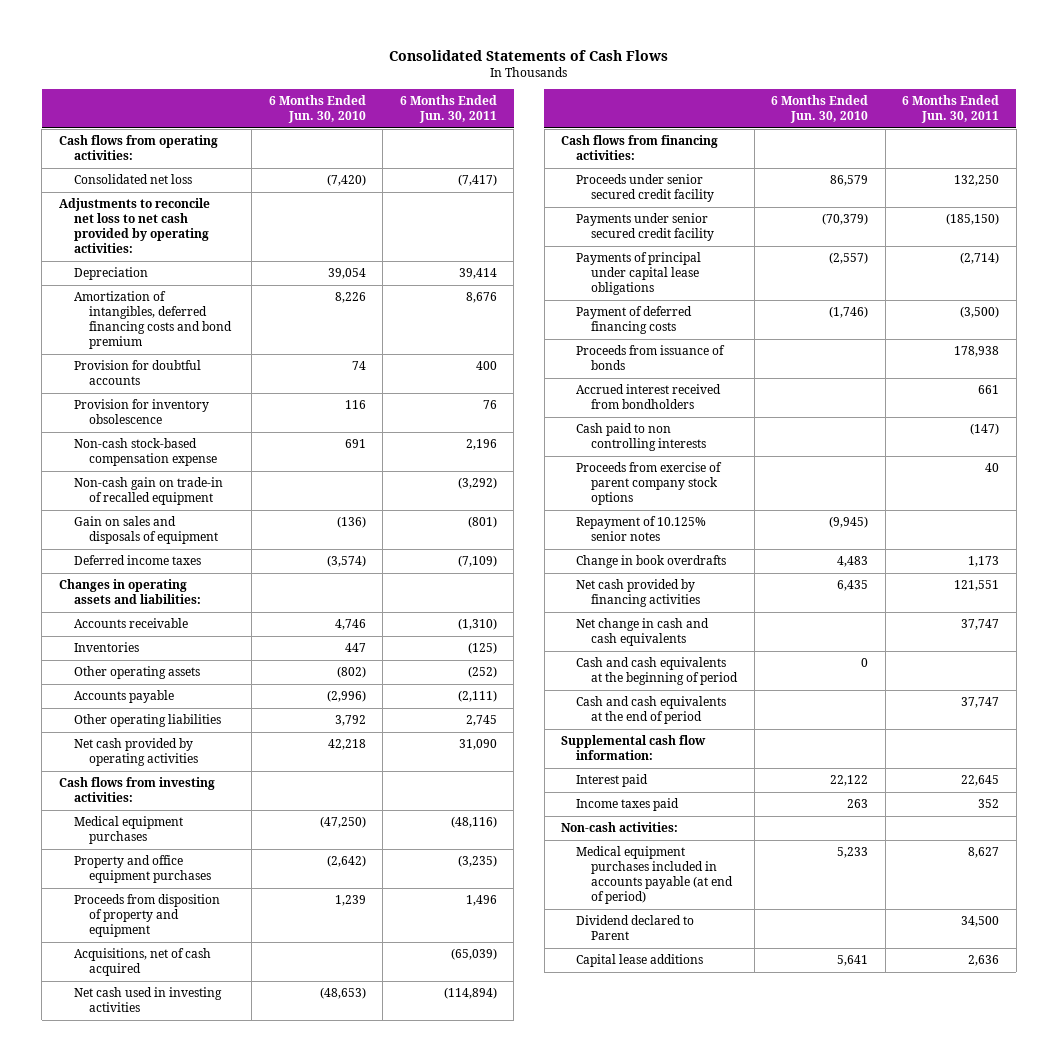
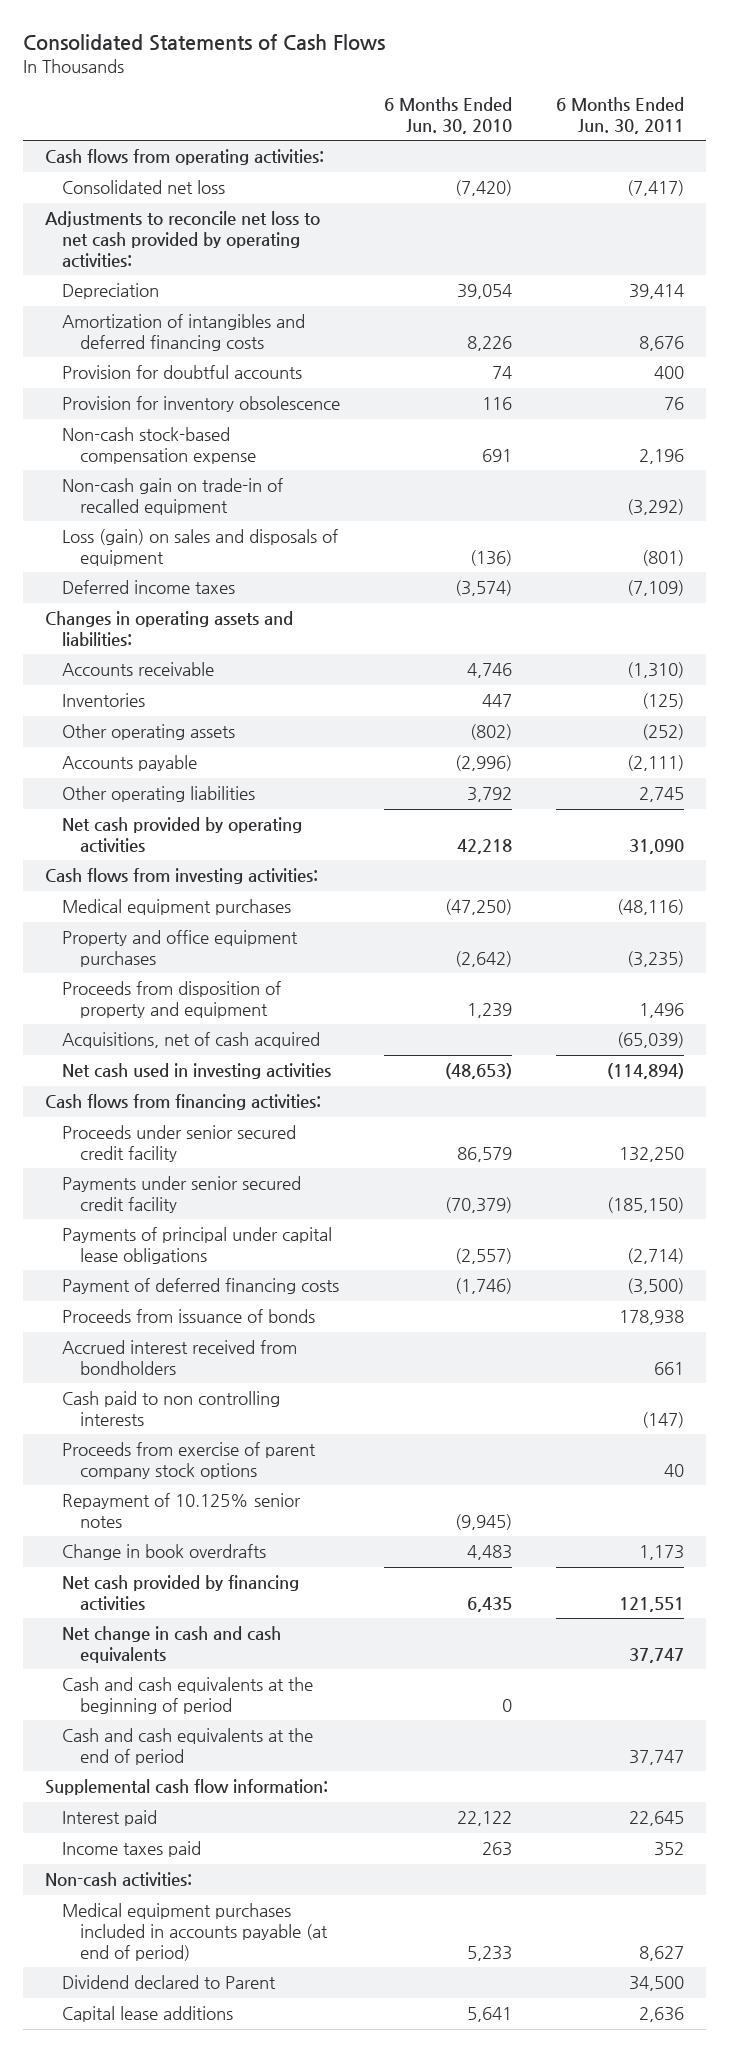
[73,291,232,350] Amortization of intangibles, deferred financing costs and bond premium -> [62,314,306,351] Amortization of intangibles and deferred financing costs
[73,516,218,545] Gain on sales and disposals of equipment -> [62,529,339,566] Loss (gain) on sales and disposals of equipment

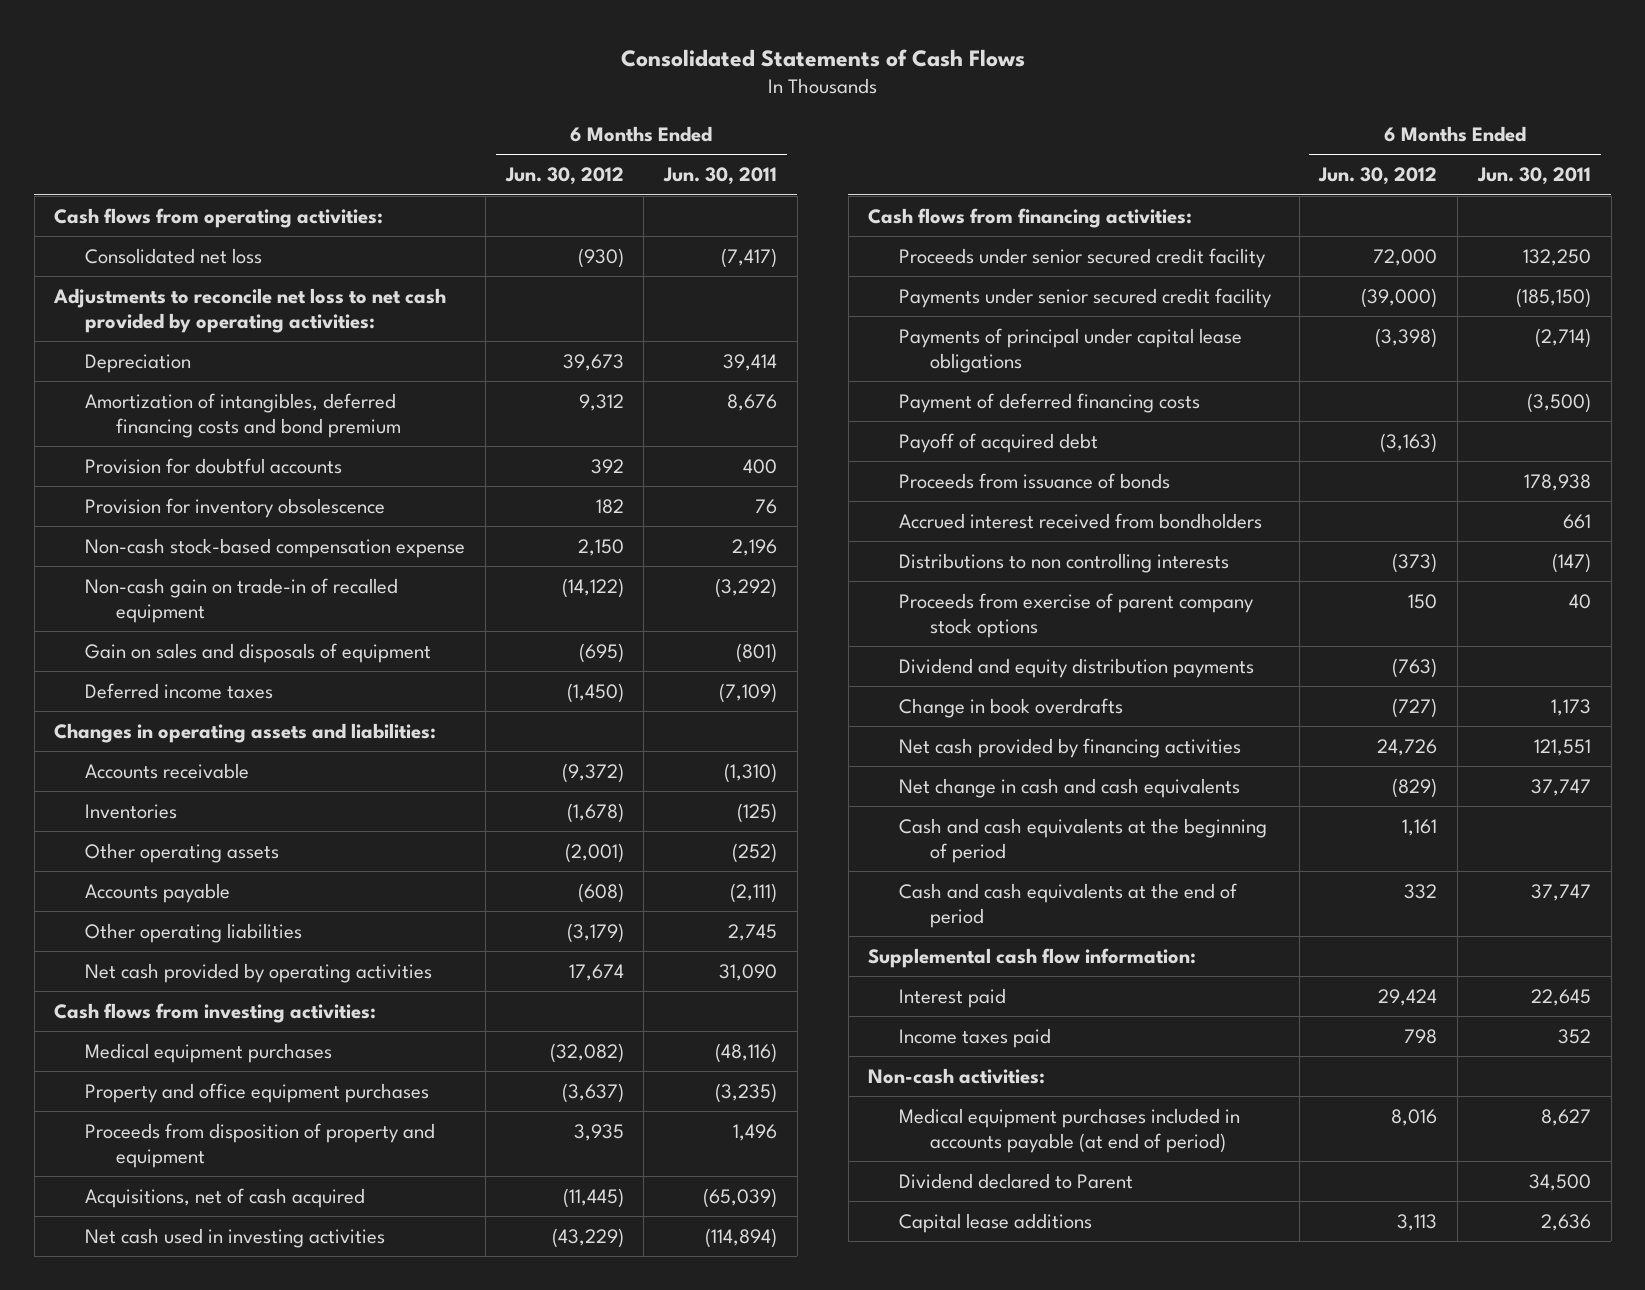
[384,97,513,134] 6 Months Ended Jun. 30, 2010 -> none
none -> [504,167,624,186] Jun. 30, 2012
[62,314,306,351] Amortization of intangibles and deferred financing costs -> [85,392,401,438] Amortization of intangibles, deferred financing costs and bond premium
[62,529,339,566] Loss (gain) on sales and disposals of equipment -> [85,642,432,663] Gain on sales and disposals of equipment
none -> [899,432,1099,453] Payoff of acquired debt
[62,1391,281,1426] Cash paid to non controlling interests -> [899,552,1230,573] Distributions to non controlling interests
[62,1493,302,1528] Repayment of 10.125% senior notes -> none
none -> [899,657,1255,678] Dividend and equity distribution payments

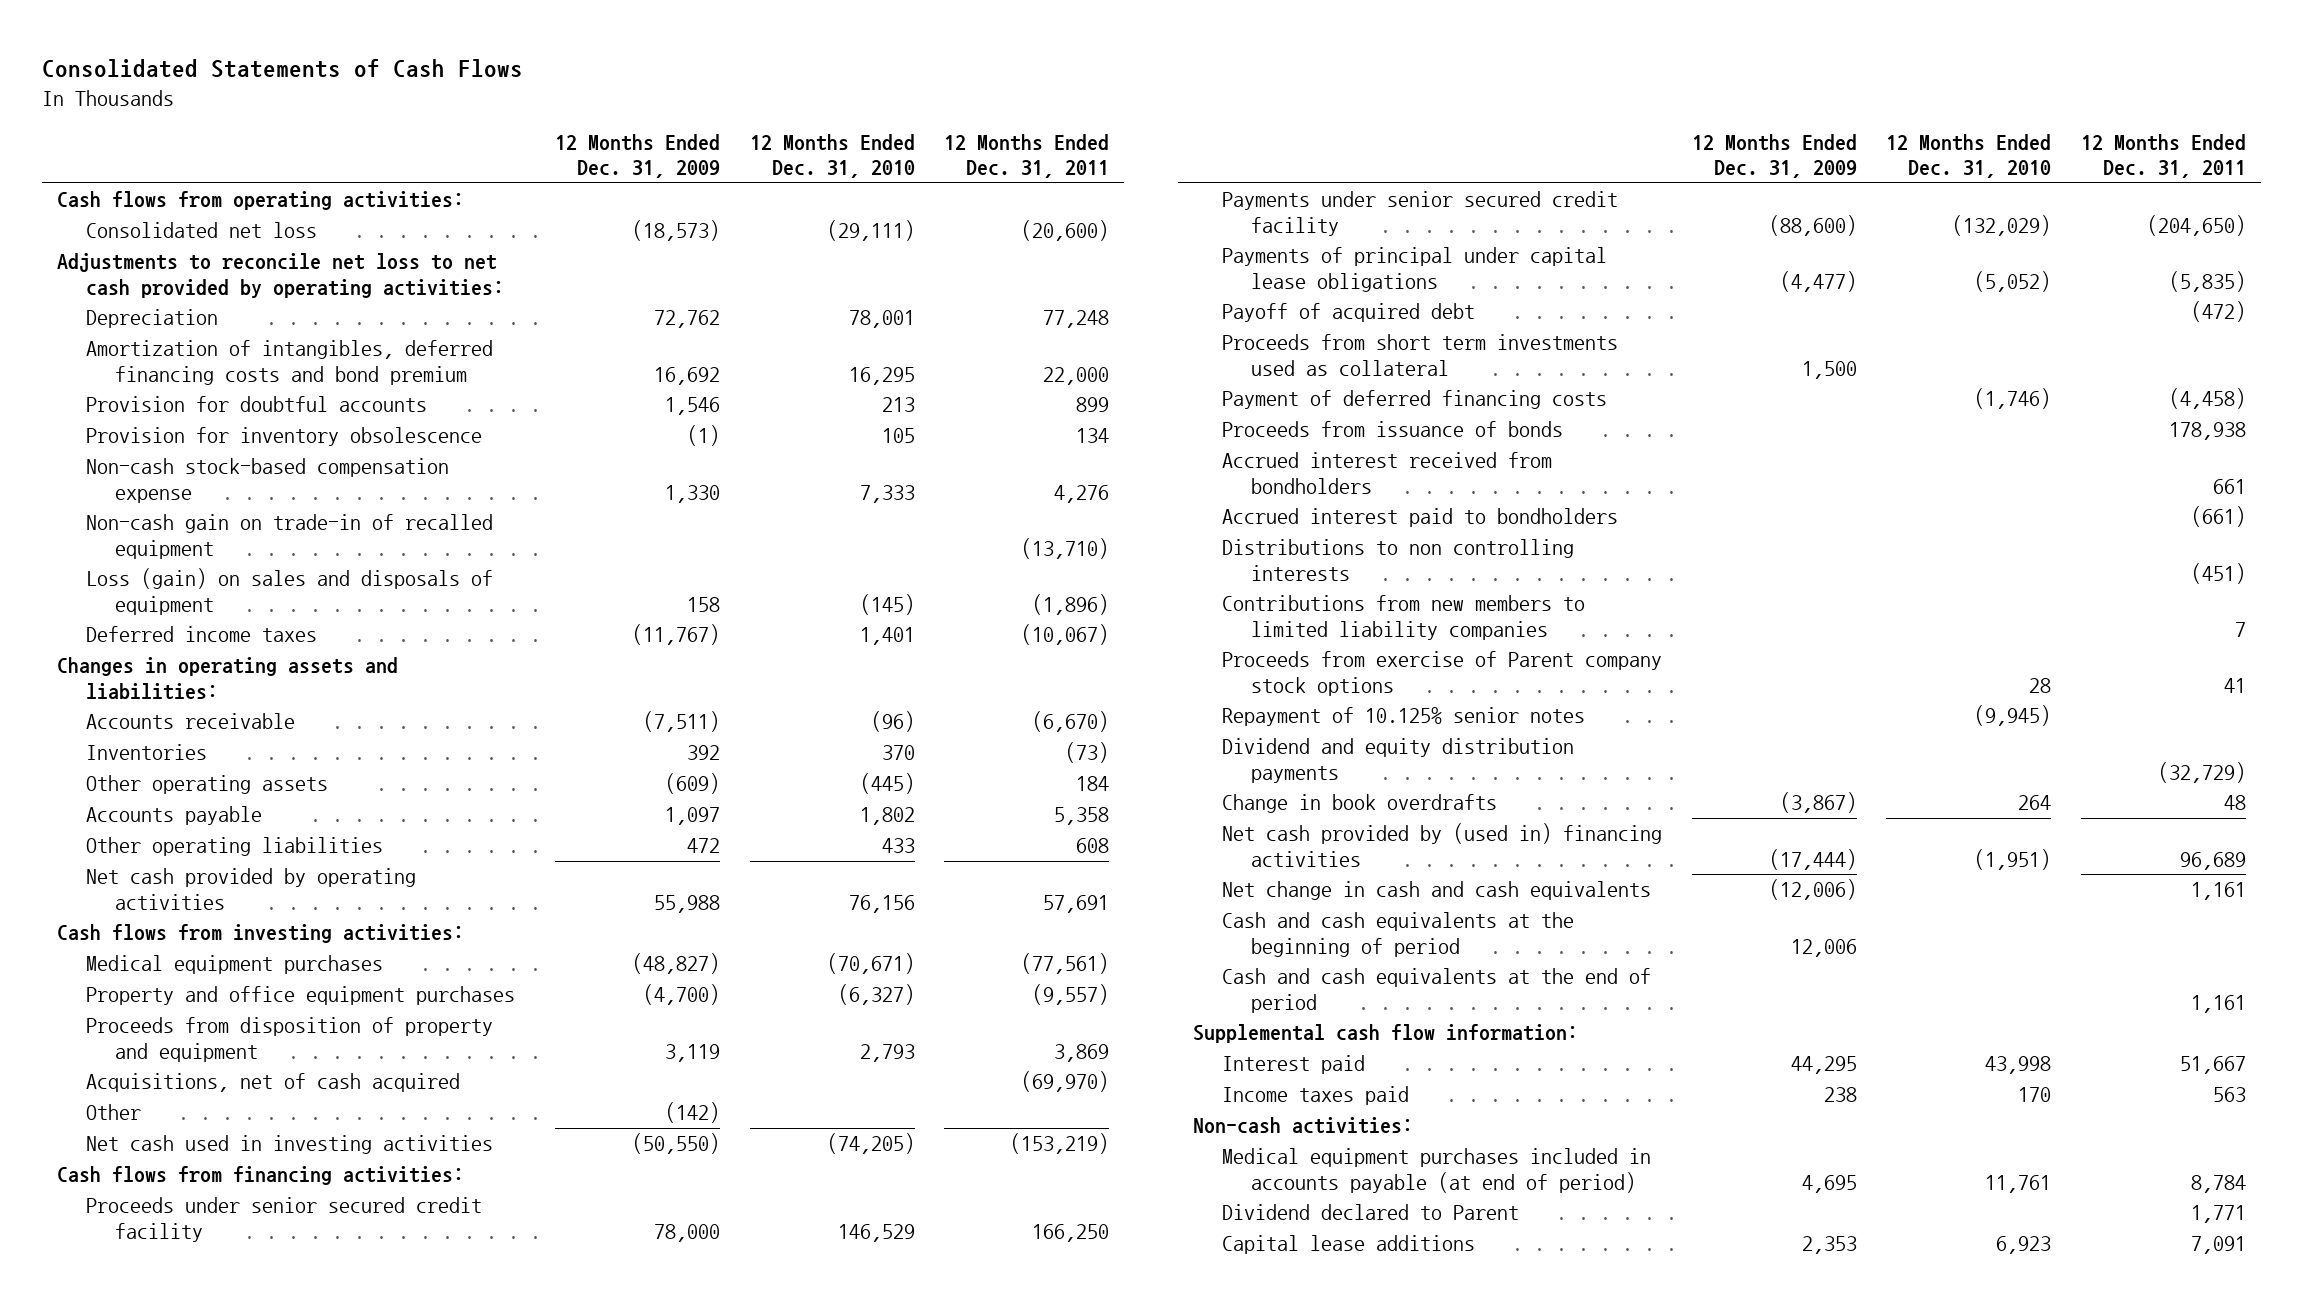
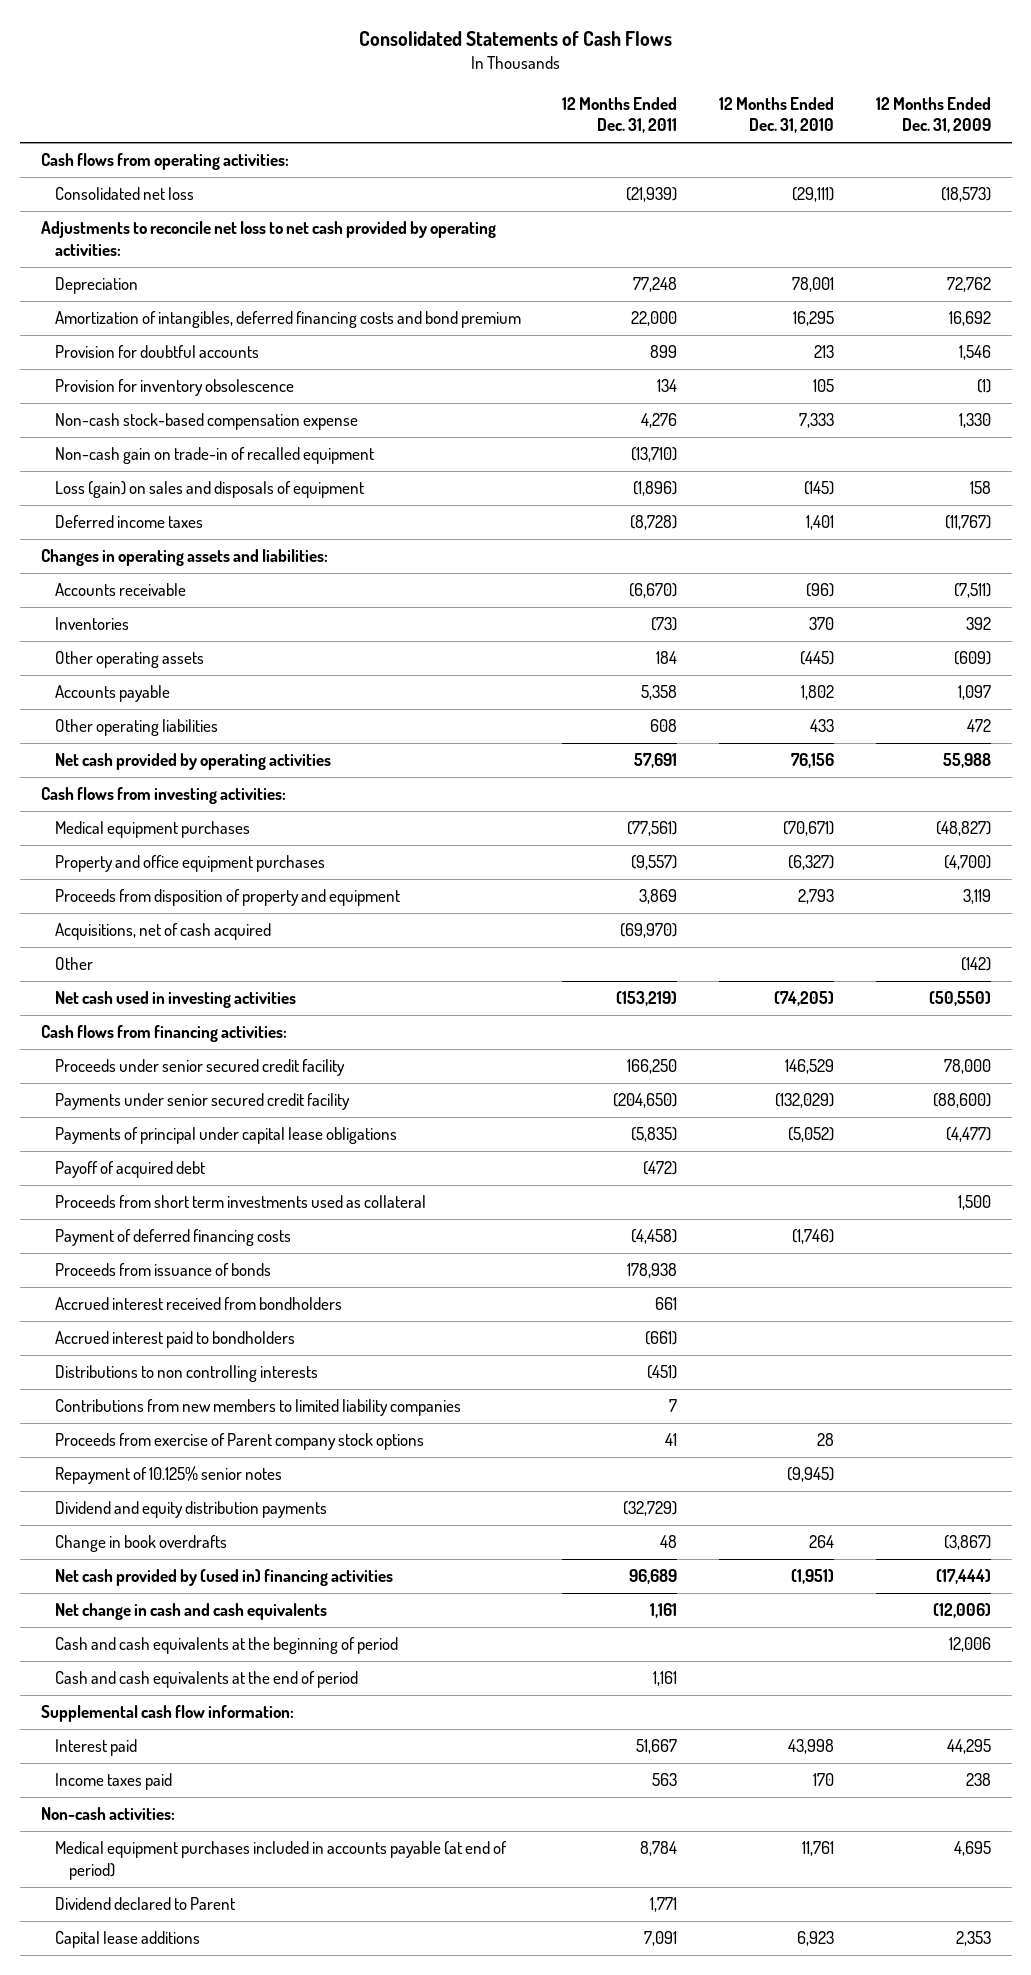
[1021,220,1110,242] (20,600) -> [626,187,678,203] (21,939)
[1021,624,1110,646] (10,067) -> [630,515,678,531] (8,728)

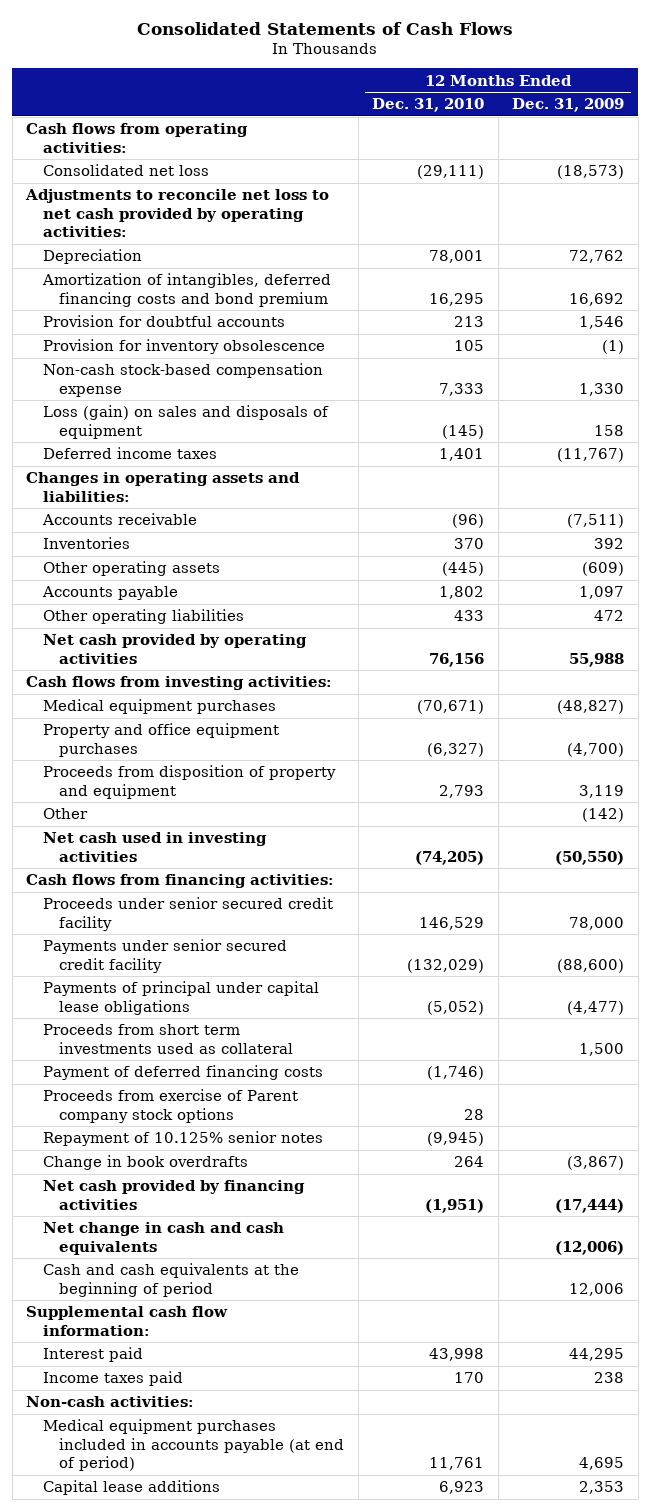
[562,96,678,134] 12 Months Ended Dec. 31, 2011 -> none
[54,447,374,465] Non-cash gain on trade-in of recalled equipment -> none
[54,923,271,941] Acquisitions, net of cash acquired -> none
[54,1161,205,1179] Payoff of acquired debt -> none
[54,1263,271,1277] Proceeds from issuance of bonds -> none
[54,1297,342,1311] Accrued interest received from bondholders -> none
[54,1331,295,1349] Accrued interest paid to bondholders -> none
[54,1365,318,1383] Distributions to non controlling interests -> none
[54,1399,461,1417] Contributions from new members to limited liability companies -> none
[54,1501,327,1519] Dividend and equity distribution payments -> none
[54,1569,393,1587] Net cash provided by (used in) financing activities -> [42,1180,305,1210] Net cash provided by financing activities
[54,1671,358,1689] Cash and cash equivalents at the end of period -> none
[54,1897,235,1911] Dividend declared to Parent -> none

